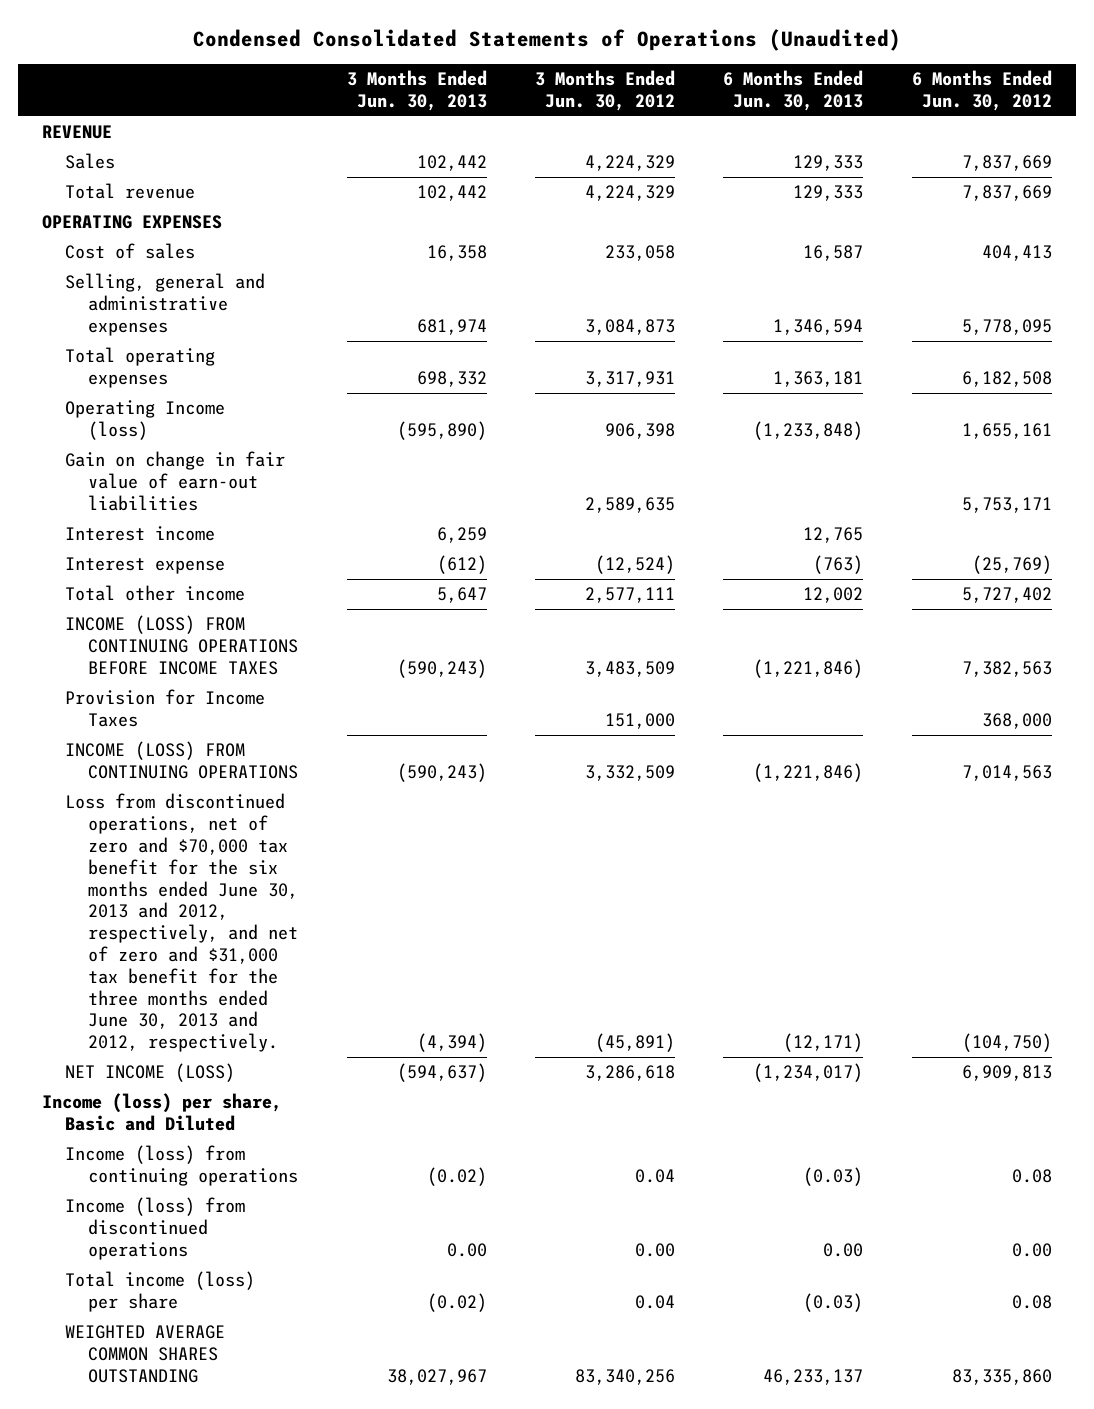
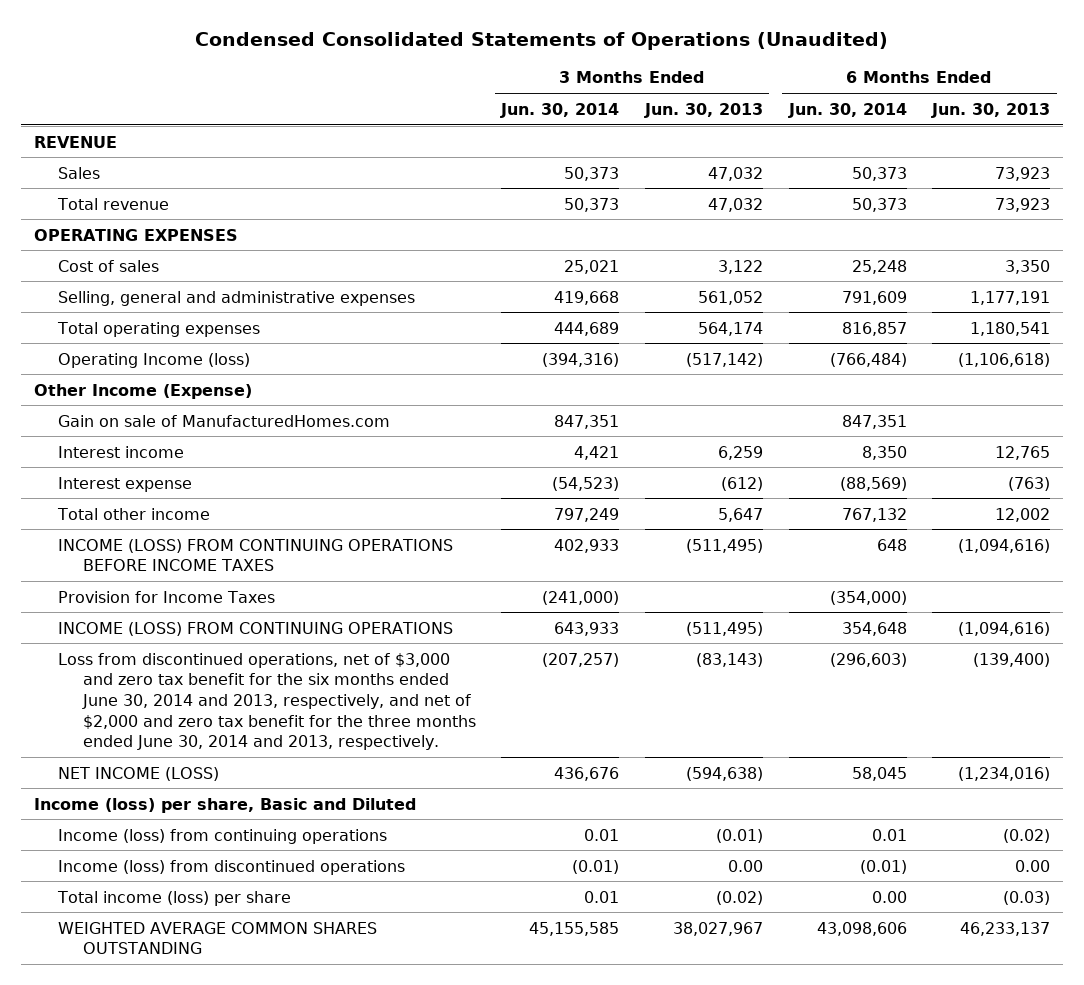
[534,70,675,112] 3 Months Ended Jun. 30, 2012 -> none
[911,70,1052,112] 6 Months Ended Jun. 30, 2012 -> none
none -> [500,102,620,118] Jun. 30, 2014
none -> [787,102,907,118] Jun. 30, 2014
[416,155,487,172] 102,442 -> [707,166,763,181] 47,032
[793,155,864,172] 129,333 -> [995,166,1051,181] 73,923
[416,185,487,202] 102,442 -> [707,197,763,212] 47,032
[793,185,864,202] 129,333 -> [995,197,1051,212] 73,923
[65,451,286,511] Gain on change in fair value of earn-out liabilities -> none
[426,245,487,262] 16,358 -> [717,259,763,274] 3,122
[803,245,864,262] 16,587 -> [1005,259,1051,274] 3,350
[416,318,487,335] 681,974 -> [697,290,763,305] 561,052
[773,318,864,335] 1,346,594 -> [970,290,1051,305] 1,177,191
[416,371,487,388] 698,332 -> [697,321,763,336] 564,174
[773,371,864,388] 1,363,181 -> [970,321,1051,336] 1,180,541
[396,421,487,441] (595,890) -> [685,352,763,367] (517,142)
[753,421,864,441] (1,233,848) -> [958,352,1051,367] (1,106,618)
none -> [33,383,252,399] Other Income (Expense)
none -> [58,414,391,427] Gain on sale of ManufacturedHomes.com
[396,658,487,678] (590,243) -> [685,538,763,553] (511,495)
[753,658,864,678] (1,221,846) -> [958,538,1051,553] (1,094,616)
[396,763,487,783] (590,243) -> [685,621,763,636] (511,495)
[753,763,864,783] (1,221,846) -> [958,621,1051,636] (1,094,616)
[65,793,299,1053] Loss from discontinued operations, net of zero and $70,000 tax benefit for the six months ended June 30, 2013 and 2012, respectively, and net of zero and $31,000 tax benefit for the three months ended June 30, 2013 and 2012, respectively. -> [58,652,476,751] Loss from discontinued operations, net of $3,000 and zero tax benefit for the six months ended June 30, 2014 and 2013, respectively, and net of $2,000 and zero tax benefit for the three months ended June 30, 2014 and 2013, respectively.
[416,1033,487,1053] (4,394) -> [695,652,763,667] (83,143)
[783,1033,864,1053] (12,171) -> [973,652,1051,667] (139,400)
[396,1063,487,1083] (594,637) -> [685,766,763,781] (594,638)
[753,1063,864,1083] (1,234,017) -> [958,766,1051,781] (1,234,016)
[426,1167,487,1187] (0.02) -> [715,828,763,843] (0.01)
[803,1167,864,1187] (0.03) -> [1003,828,1051,843] (0.02)

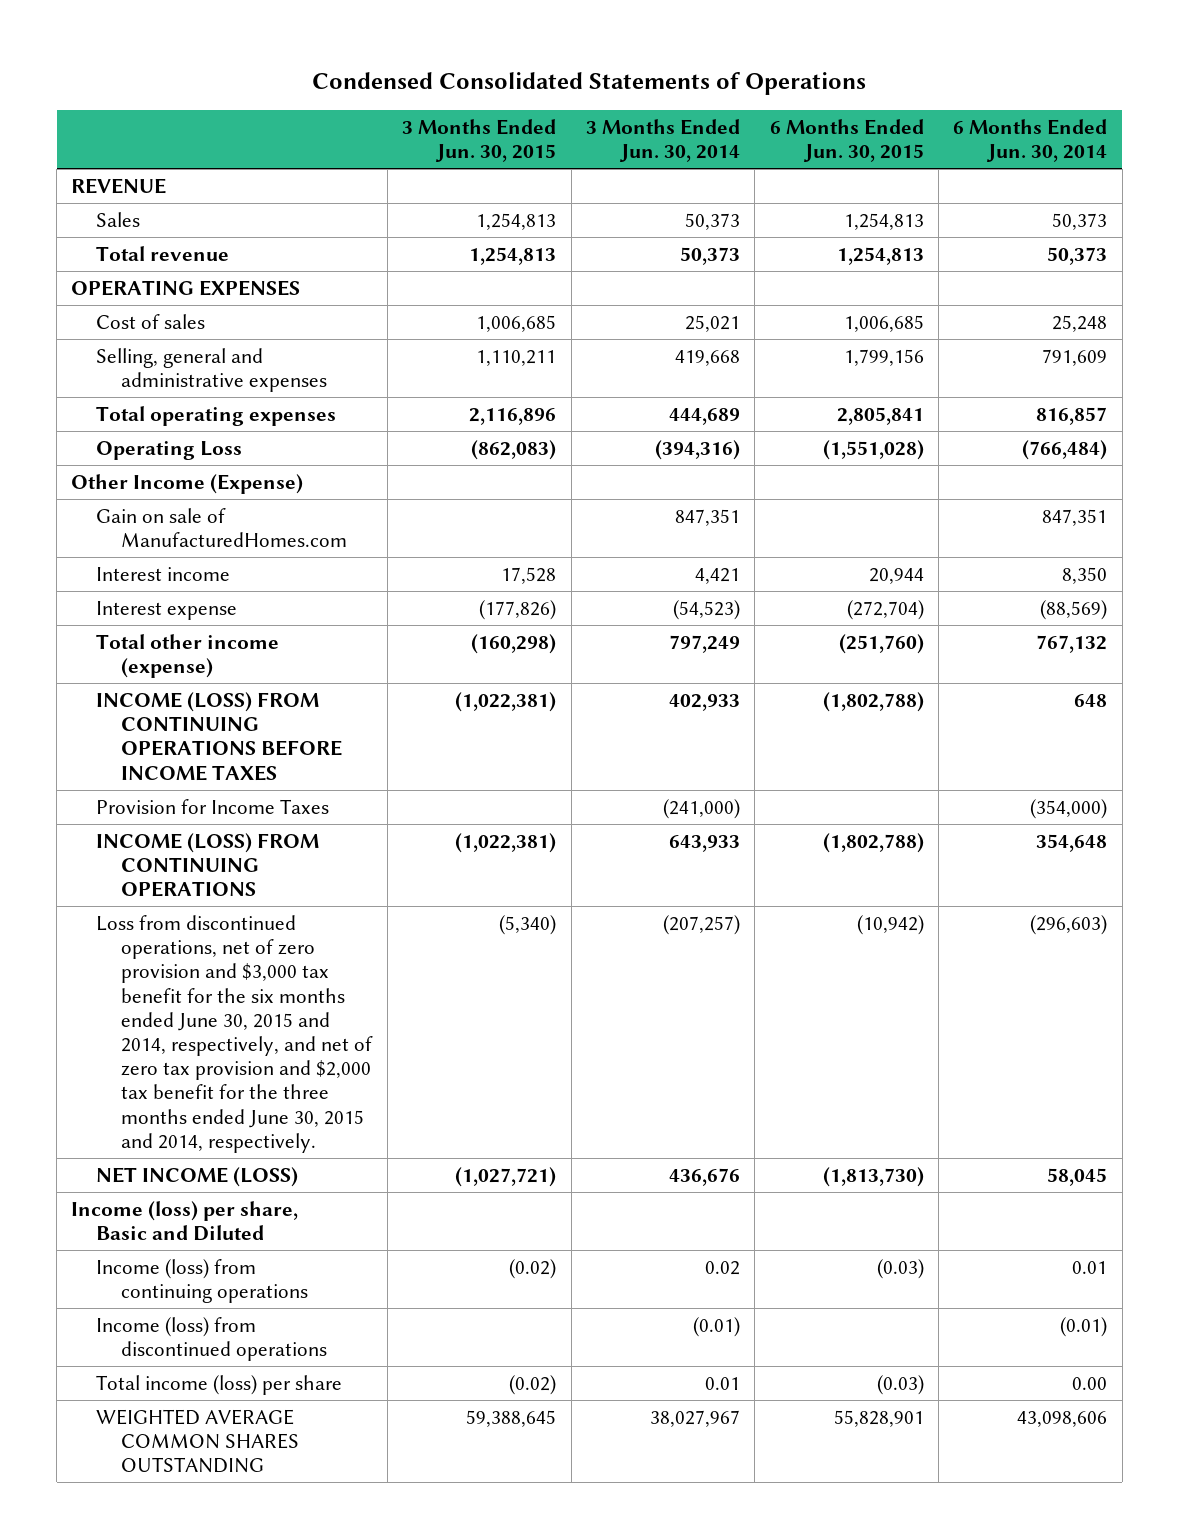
[194,31,888,50] Condensed Consolidated Statements of Operations (Unaudited) -> [312,72,867,96] Condensed Consolidated Statements of Operations
[643,102,763,118] Jun. 30, 2013 -> none
[931,102,1051,118] Jun. 30, 2013 -> none
none -> [402,118,557,163] 3 Months Ended Jun. 30, 2015
none -> [769,118,924,163] 6 Months Ended Jun. 30, 2015
[58,352,251,368] Operating Income (loss) -> [96,440,243,460] Operating Loss
[57,507,211,520] Total other income -> [96,633,280,679] Total other income (expense)
[58,652,476,751] Loss from discontinued operations, net of $3,000 and zero tax benefit for the six months ended June 30, 2014 and 2013, respectively, and net of $2,000 and zero tax benefit for the three months ended June 30, 2014 and 2013, respectively. -> [96,914,374,1153] Loss from discontinued operations, net of zero provision and $3,000 tax benefit for the six months ended June 30, 2015 and 2014, respectively, and net of zero tax provision and $2,000 tax benefit for the three months ended June 30, 2015 and 2014, respectively.
[584,828,620,841] 0.01 -> [704,1260,740,1275] 0.02
[529,921,620,936] 45,155,585 -> [649,1409,740,1427] 38,027,967

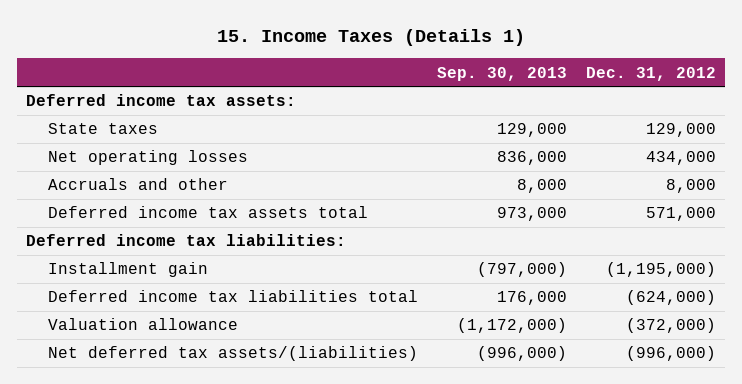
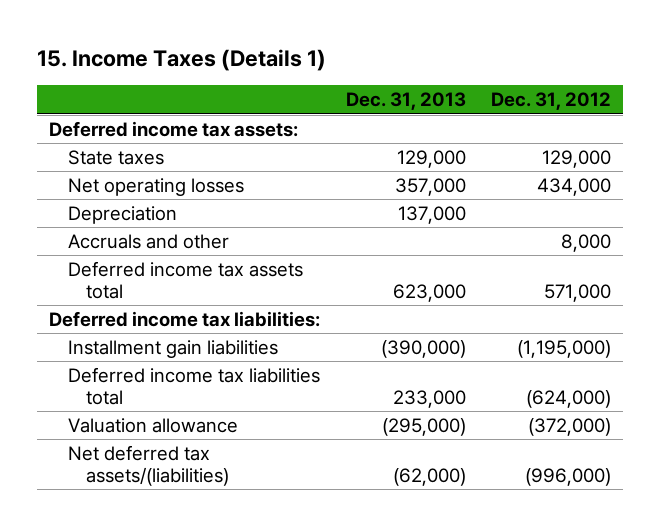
[437,66,568,81] Sep. 30, 2013 -> none
none -> [345,92,466,111] Dec. 31, 2013
none -> [67,205,177,224] Depreciation
[48,262,209,278] Installment gain -> [67,339,278,358] Installment gain liabilities

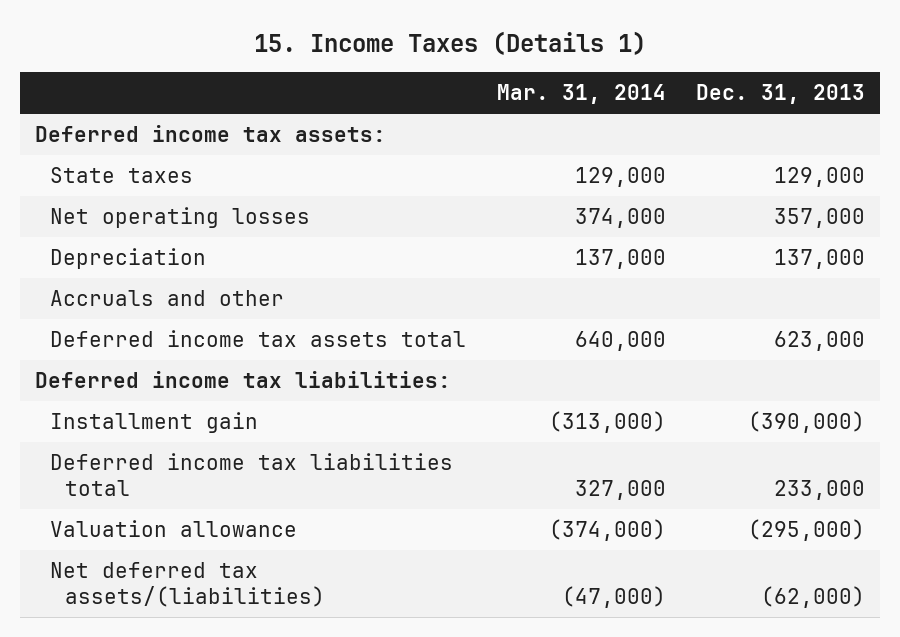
[490,92,611,111] Dec. 31, 2012 -> none
none -> [496,84,666,105] Mar. 31, 2014
[67,339,278,358] Installment gain liabilities -> [50,412,259,434] Installment gain

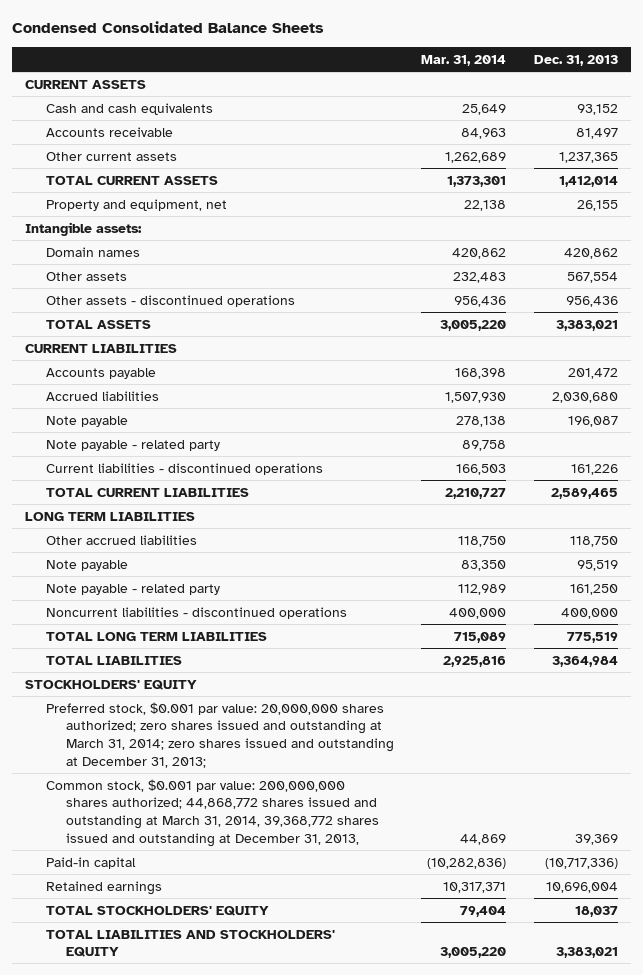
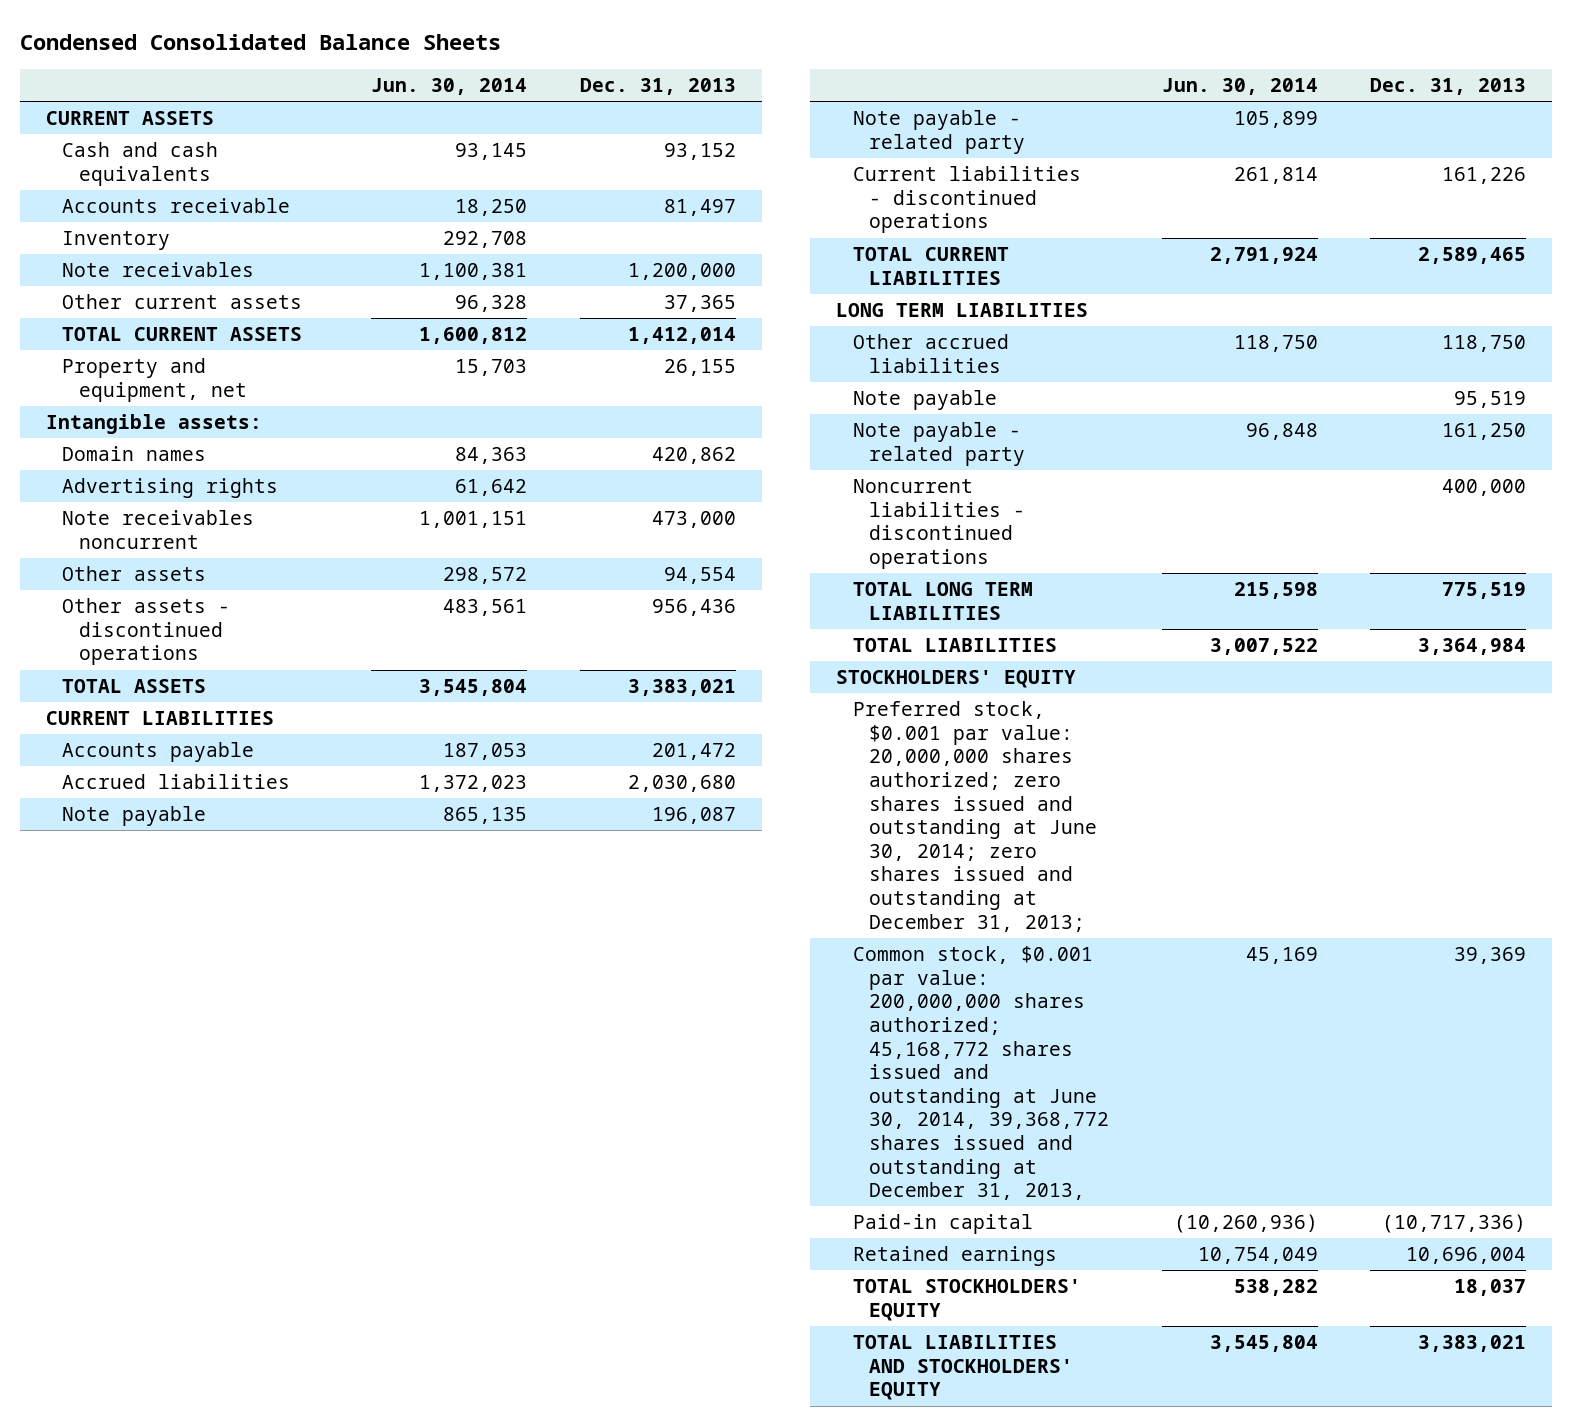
[421,55,507,67] Mar. 31, 2014 -> none
none -> [371,77,528,95] Jun. 30, 2014
none -> [62,231,171,251] Inventory
none -> [62,262,255,278] Note receivables
[558,151,618,163] 1,237,365 -> [663,295,736,313] 37,365
none -> [62,478,279,499] Advertising rights
none -> [62,510,255,549] Note receivables noncurrent
[566,271,618,283] 567,554 -> [663,567,736,585] 94,554
[45,701,394,768] Preferred stock, $0.001 par value: 20,000,000 shares authorized; zero shares issued and outstanding at March 31, 2014; zero shares issued and outstanding at December 31, 2013; -> [852,701,1098,932] Preferred stock, $0.001 par value: 20,000,000 shares authorized; zero shares issued and outstanding at June 30, 2014; zero shares issued and outstanding at December 31, 2013;
[45,778,379,847] Common stock, $0.001 par value: 200,000,000 shares authorized; 44,868,772 shares issued and outstanding at March 31, 2014, 39,368,772 shares issued and outstanding at December 31, 2013, -> [852,946,1110,1201] Common stock, $0.001 par value: 200,000,000 shares authorized; 45,168,772 shares issued and outstanding at June 30, 2014, 39,368,772 shares issued and outstanding at December 31, 2013,

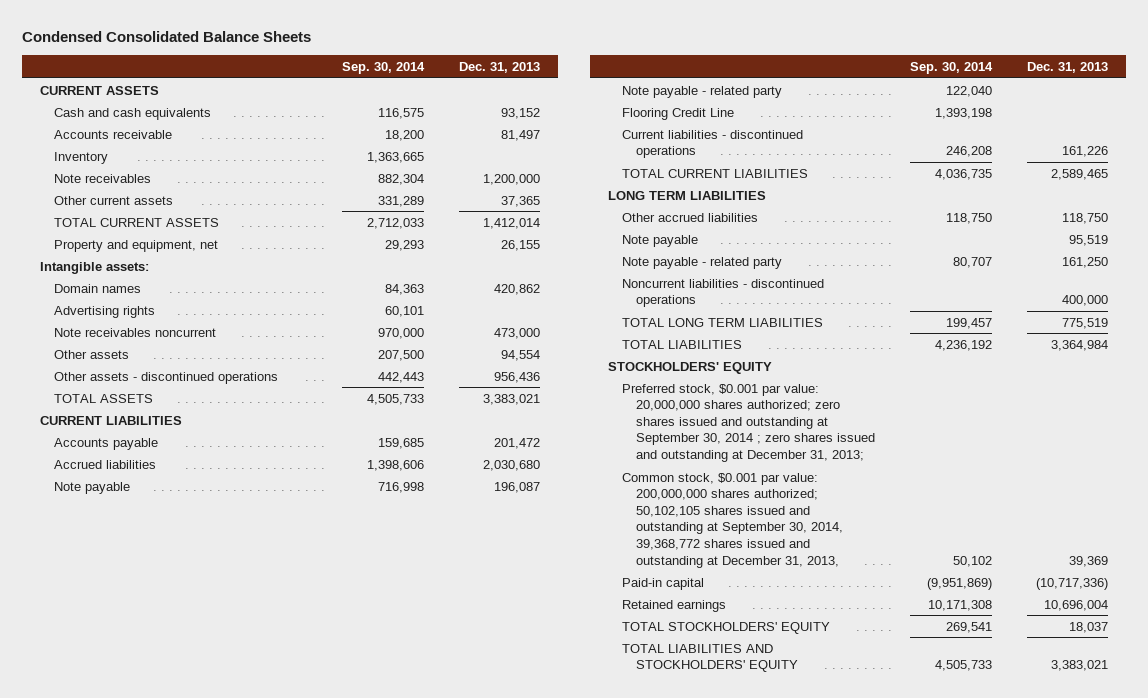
[371,77,528,95] Jun. 30, 2014 -> none
none -> [342,61,426,74] Sep. 30, 2014
none -> [621,107,734,120] Flooring Credit Line
[852,701,1098,932] Preferred stock, $0.001 par value: 20,000,000 shares authorized; zero shares issued and outstanding at June 30, 2014; zero shares issued and outstanding at December 31, 2013; -> [621,383,875,462] Preferred stock, $0.001 par value: 20,000,000 shares authorized; zero shares issued and outstanding at September 30, 2014 ; zero shares issued and outstanding at December 31, 2013;
[852,946,1110,1201] Common stock, $0.001 par value: 200,000,000 shares authorized; 45,168,772 shares issued and outstanding at June 30, 2014, 39,368,772 shares issued and outstanding at December 31, 2013, -> [621,472,843,568] Common stock, $0.001 par value: 200,000,000 shares authorized; 50,102,105 shares issued and outstanding at September 30, 2014, 39,368,772 shares issued and outstanding at December 31, 2013,

